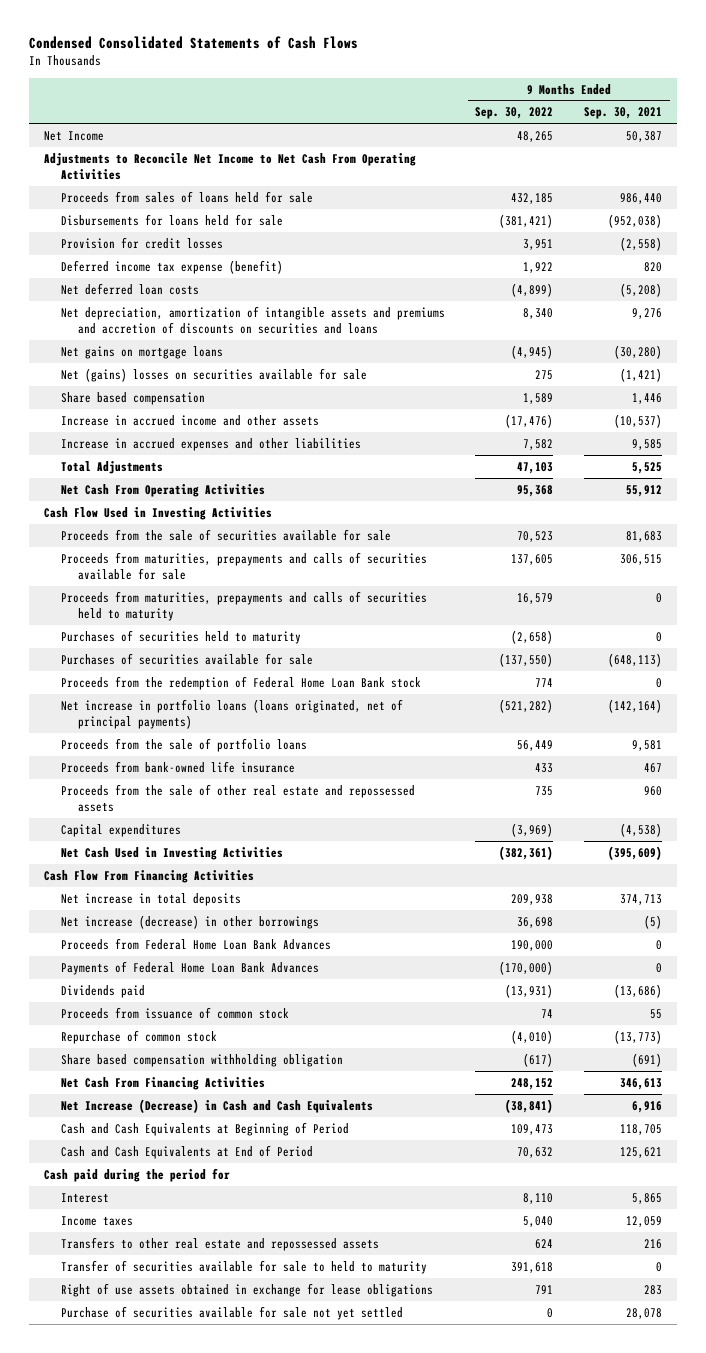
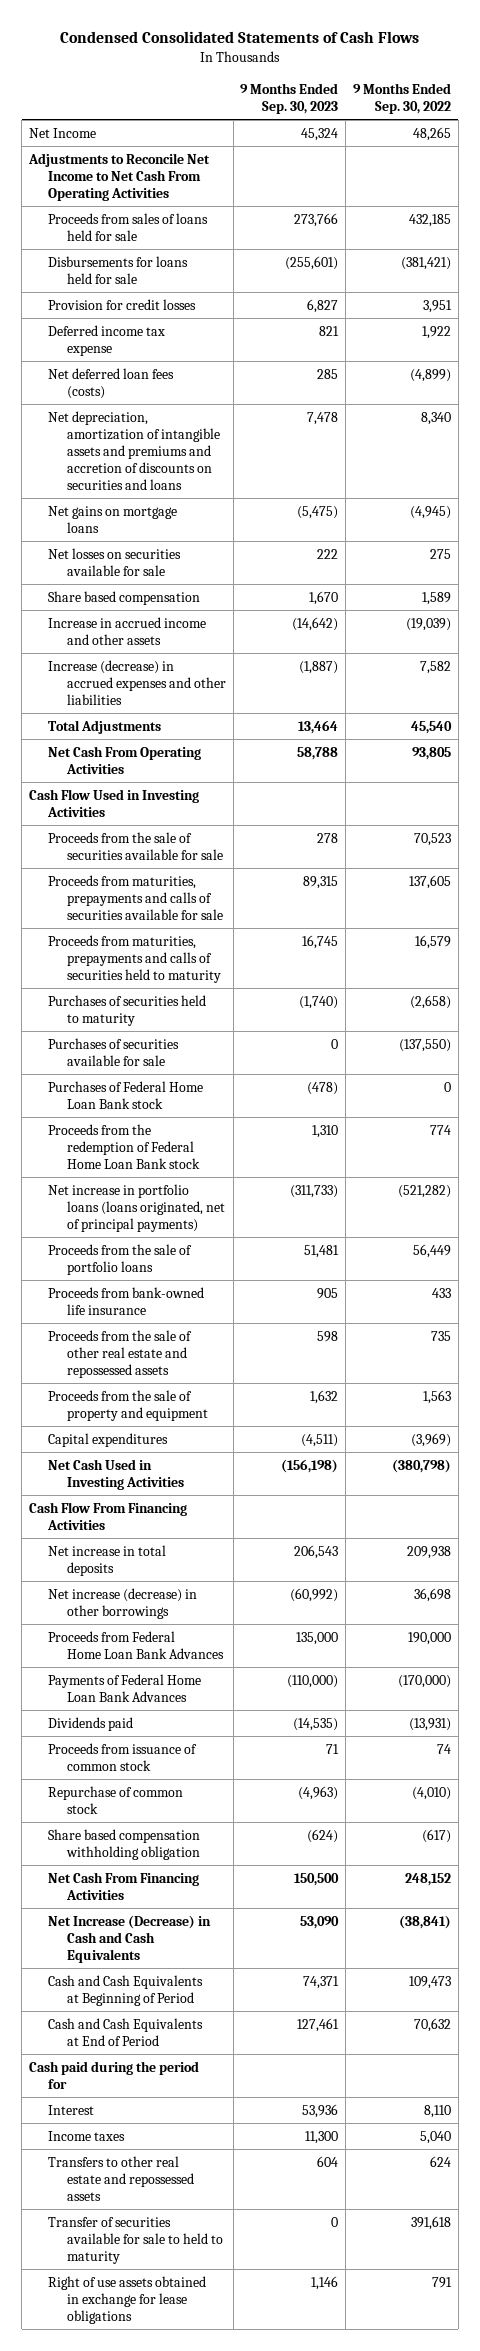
[583,107,662,120] Sep. 30, 2021 -> none
none -> [240,82,339,114] 9 Months Ended Sep. 30, 2023
[60,259,283,274] Deferred income tax expense (benefit) -> [48,324,166,356] Deferred income tax expense
[60,282,199,295] Net deferred loan costs -> [48,367,175,399] Net deferred loan fees (costs)
[60,367,367,382] Net (gains) losses on securities available for sale -> [48,547,182,576] Net losses on securities available for sale
[505,413,554,428] (17,476) -> [405,617,451,631] (19,039)
[60,437,361,451] Increase in accrued expenses and other liabilities -> [48,659,226,705] Increase (decrease) in accrued expenses and other liabilities
[517,461,554,474] 47,103 -> [410,720,452,734] 45,540
[517,484,554,497] 95,368 -> [411,746,451,760] 93,805
none -> [48,1080,204,1109] Purchases of Federal Home Loan Bank stock
none -> [48,1389,208,1421] Proceeds from the sale of property and equipment
[499,845,554,860] (382,361) -> [391,1458,451,1473] (380,798)
[60,1305,403,1320] Purchase of securities available for sale not yet settled -> none

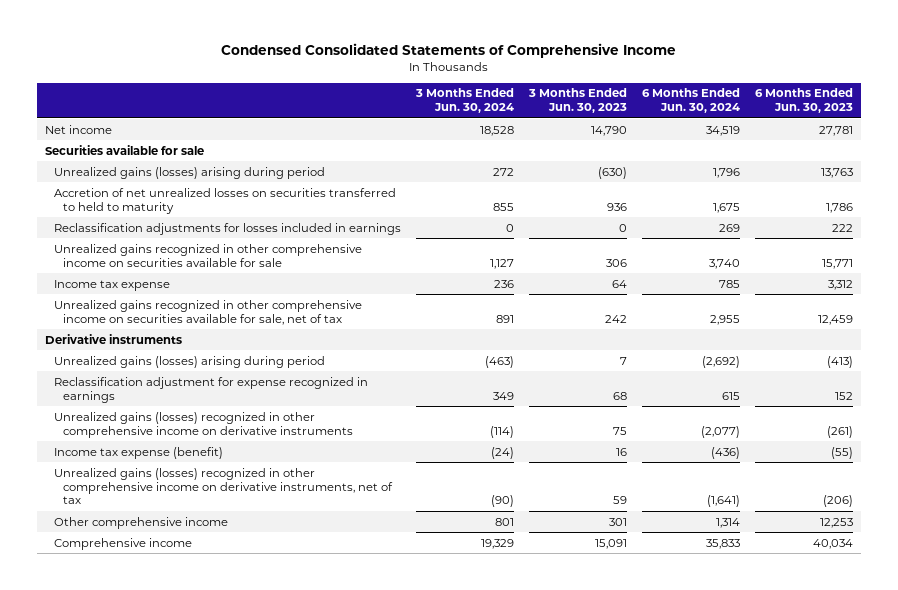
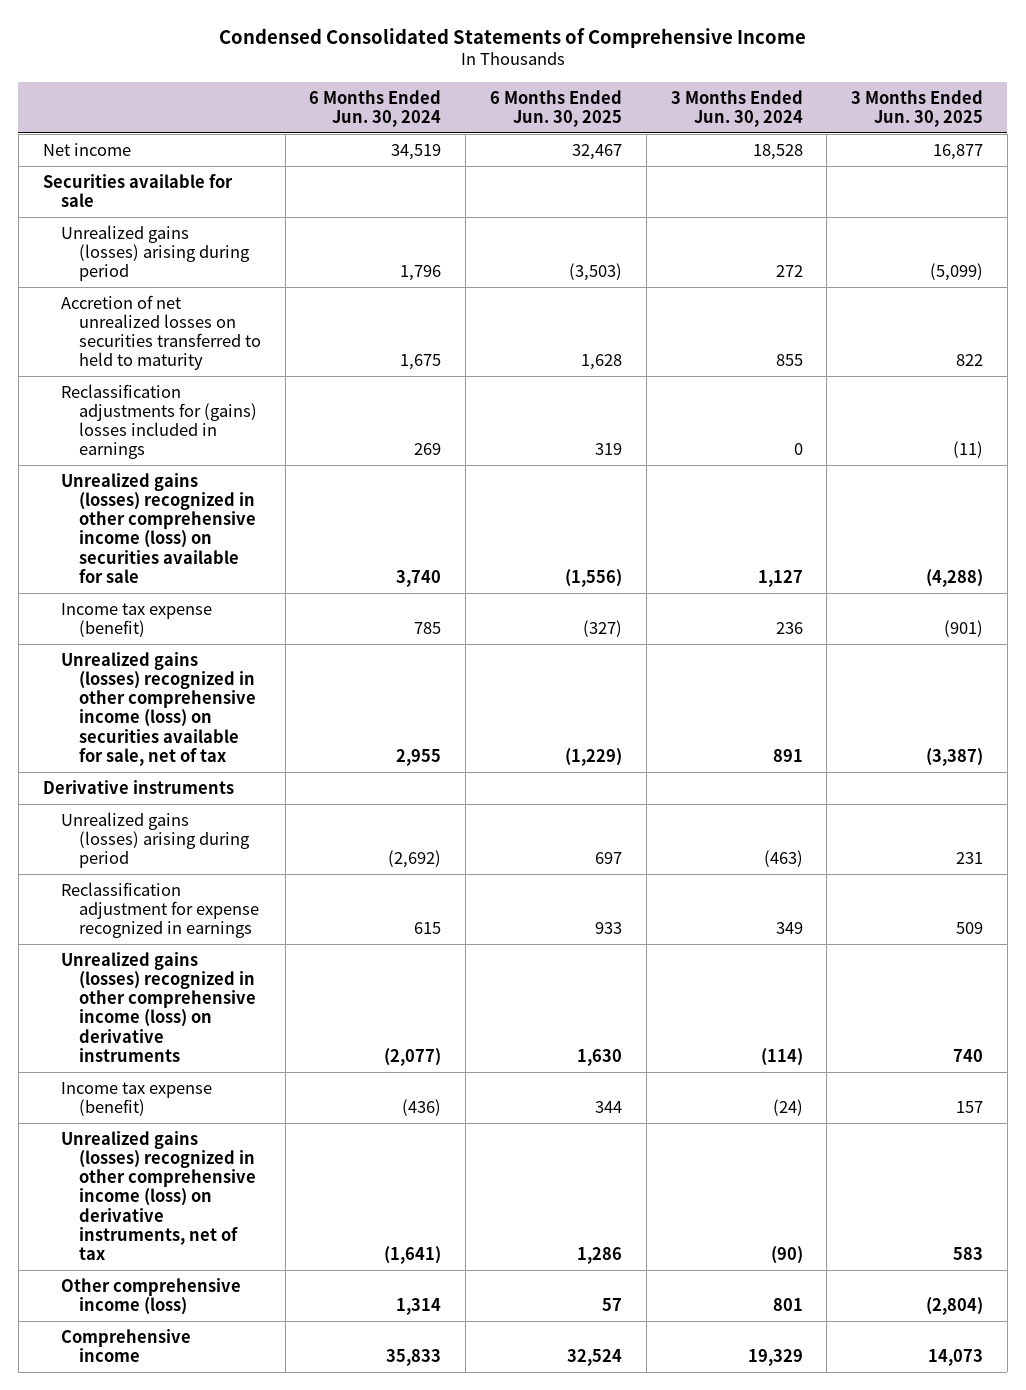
[528,88,628,114] 3 Months Ended Jun. 30, 2023 -> none
[755,88,854,114] 6 Months Ended Jun. 30, 2023 -> none
none -> [489,89,622,127] 6 Months Ended Jun. 30, 2025
none -> [851,89,984,127] 3 Months Ended Jun. 30, 2025
[53,222,401,235] Reclassification adjustments for losses included in earnings -> [60,383,257,460] Reclassification adjustments for (gains) losses included in earnings
[53,243,362,267] Unrealized gains recognized in other comprehensive income on securities available for sale -> [60,472,256,583] Unrealized gains (losses) recognized in other comprehensive income (loss) on securities available for sale
[53,279,170,291] Income tax expense -> [60,602,212,637] Income tax expense (benefit)
[53,299,362,325] Unrealized gains recognized in other comprehensive income on securities available for sale, net of tax -> [60,651,256,766] Unrealized gains (losses) recognized in other comprehensive income (loss) on securities available for sale, net of tax
[53,411,353,438] Unrealized gains (losses) recognized in other comprehensive income on derivative instruments -> [60,951,256,1062] Unrealized gains (losses) recognized in other comprehensive income (loss) on derivative instruments
[53,467,393,505] Unrealized gains (losses) recognized in other comprehensive income on derivative instruments, net of tax -> [60,1130,256,1260] Unrealized gains (losses) recognized in other comprehensive income (loss) on derivative instruments, net of tax
[53,516,228,529] Other comprehensive income -> [60,1277,241,1315] Other comprehensive income (loss)

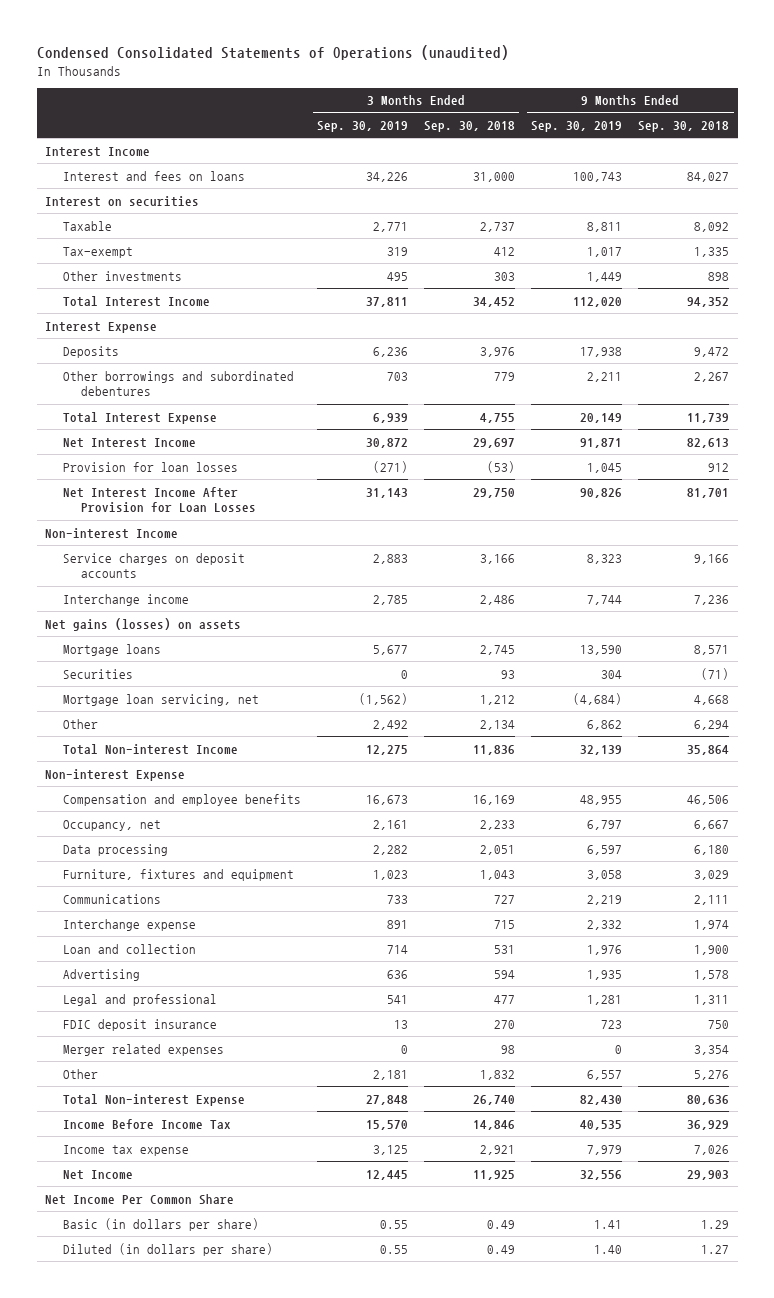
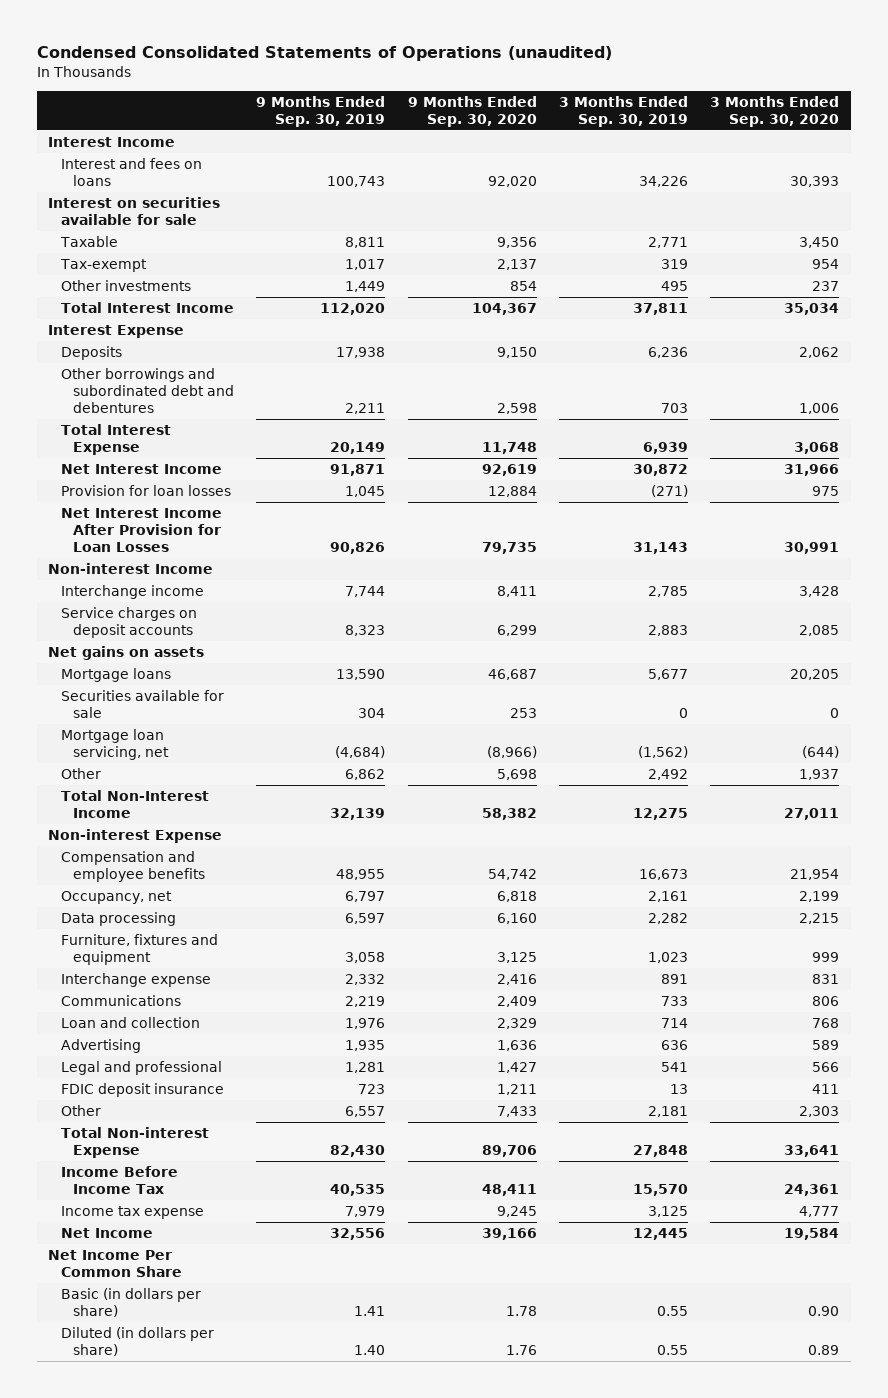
[424,121,516,133] Sep. 30, 2018 -> none
[638,121,730,133] Sep. 30, 2018 -> none
none -> [407,95,537,127] 9 Months Ended Sep. 30, 2020
none -> [710,95,840,127] 3 Months Ended Sep. 30, 2020
[44,195,199,207] Interest on securities -> [48,197,221,226] Interest on securities available for sale
[62,370,294,397] Other borrowings and subordinated debentures -> [60,368,235,414] Other borrowings and subordinated debt and debentures
[62,552,245,579] Service charges on deposit accounts -> [60,607,197,639] Service charges on deposit accounts
[44,617,241,631] Net gains (losses) on assets -> [48,646,205,661] Net gains on assets
[62,668,133,679] Securities -> [60,690,224,719] Securities available for sale
[62,743,238,755] Total Non-interest Income -> [60,790,209,819] Total Non-Interest Income
[62,893,161,904] Communications -> [60,995,181,1007] Communications
[62,1043,224,1056] Merger related expenses -> none

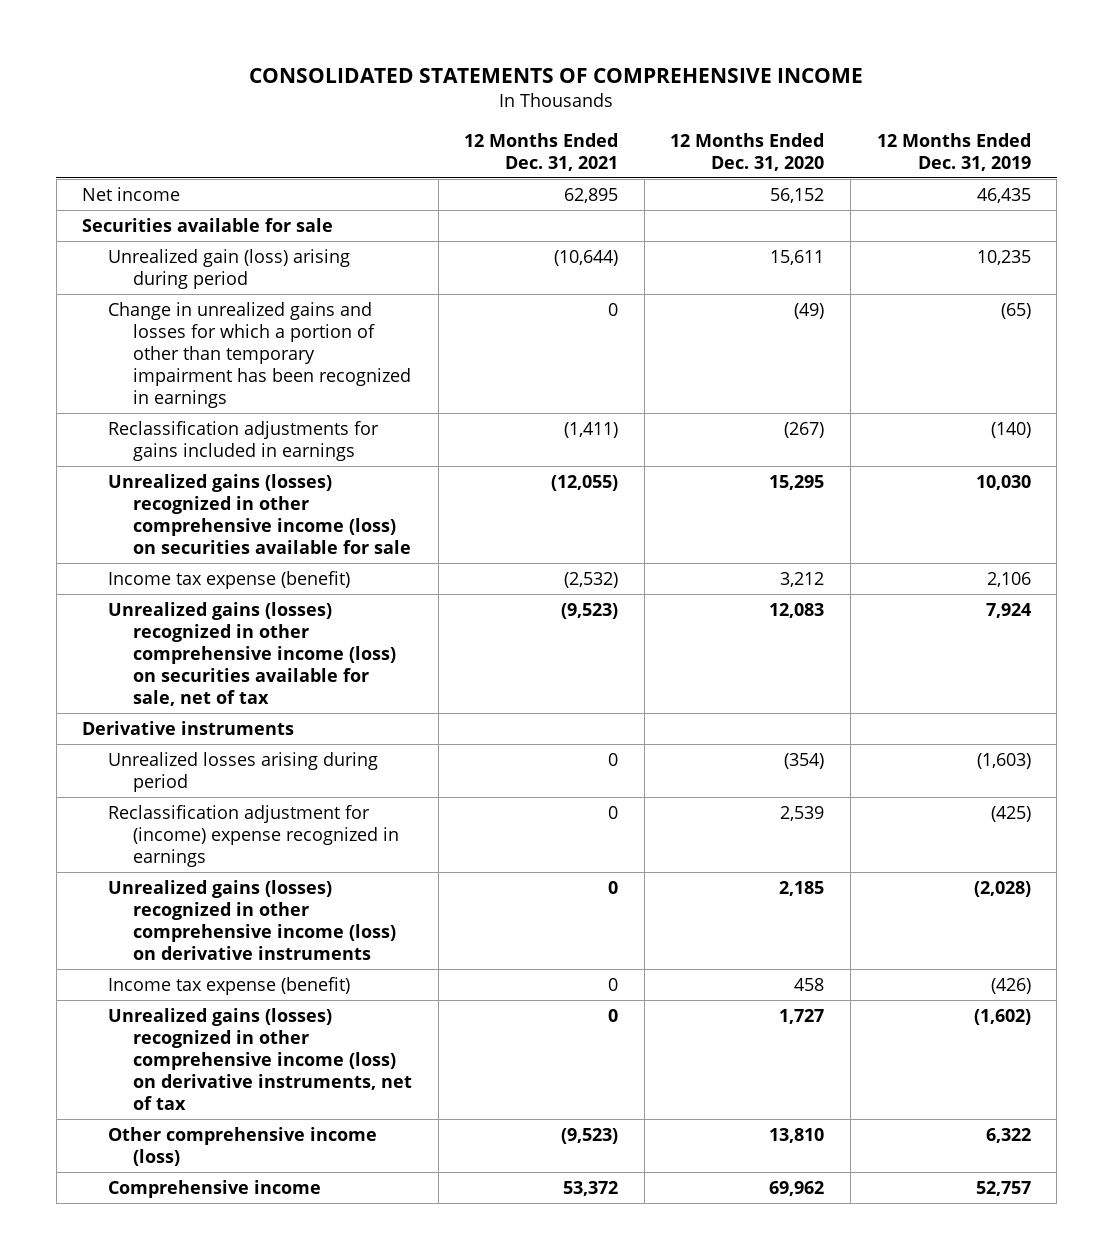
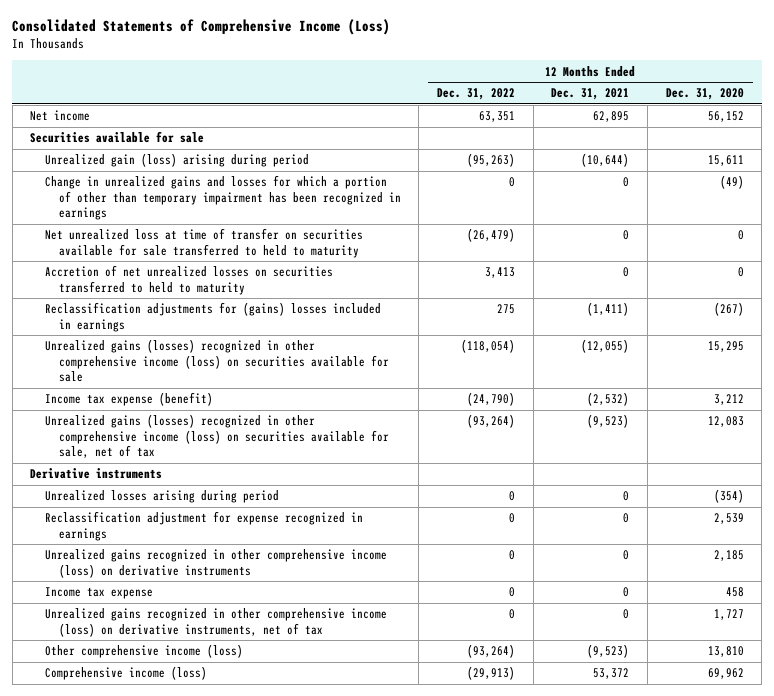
[249,68,864,84] CONSOLIDATED STATEMENTS OF COMPREHENSIVE INCOME -> [12,19,391,36] Consolidated Statements of Comprehensive Income (Loss)
[876,132,1031,171] 12 Months Ended Dec. 31, 2019 -> none
none -> [437,88,516,101] Dec. 31, 2022
none -> [44,228,363,258] Net unrealized loss at time of transfer on securities available for sale transferred to held to maturity
none -> [44,265,333,295] Accretion of net unrealized losses on securities transferred to held to maturity
[107,420,379,461] Reclassification adjustments for gains included in earnings -> [44,302,381,332] Reclassification adjustments for (gains) losses included in earnings
[107,804,400,867] Reclassification adjustment for (income) expense recognized in earnings -> [44,511,363,541] Reclassification adjustment for expense recognized in earnings
[107,879,397,960] Unrealized gains (losses) recognized in other comprehensive income (loss) on derivative instruments -> [44,549,387,578] Unrealized gains recognized in other comprehensive income (loss) on derivative instruments
[107,976,350,995] Income tax expense (benefit) -> [44,587,153,600] Income tax expense
[107,1007,413,1110] Unrealized gains (losses) recognized in other comprehensive income (loss) on derivative instruments, net of tax -> [44,608,387,637] Unrealized gains recognized in other comprehensive income (loss) on derivative instruments, net of tax
[107,1179,321,1198] Comprehensive income -> [44,666,207,681] Comprehensive income (loss)

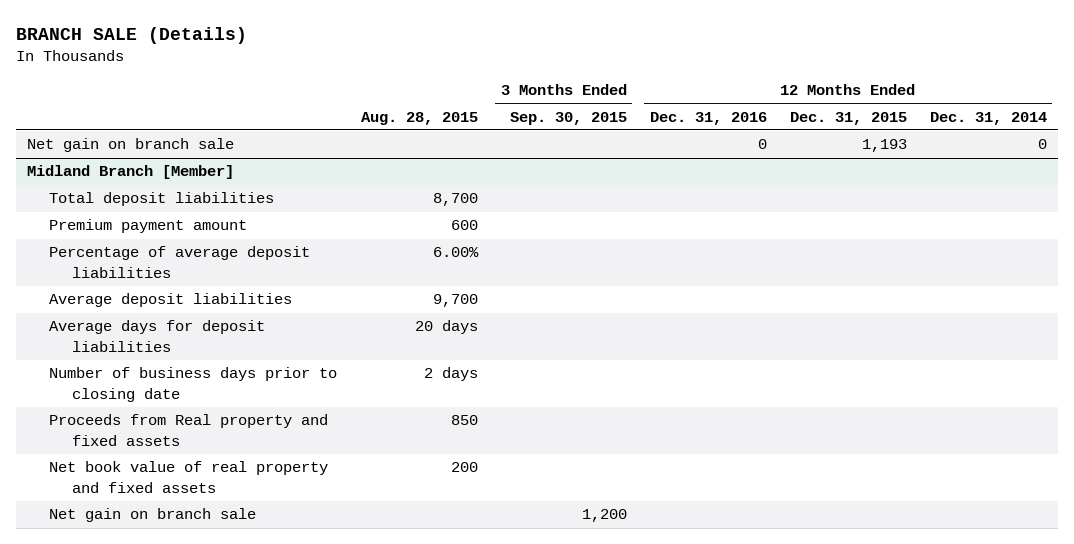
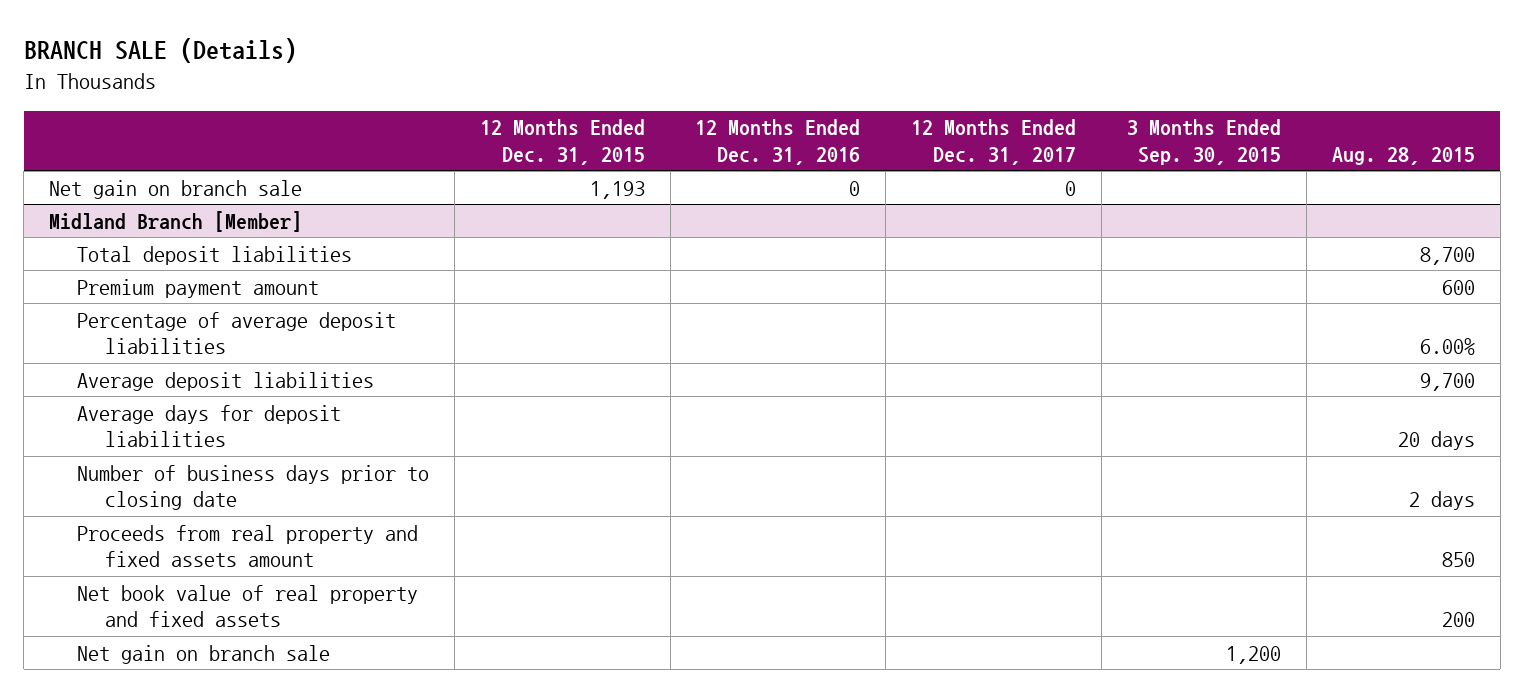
[929,111,1047,125] Dec. 31, 2014 -> none
none -> [911,119,1077,165] 12 Months Ended Dec. 31, 2017
[49,414,329,446] Proceeds from Real property and fixed assets -> [76,524,418,568] Proceeds from real property and fixed assets amount

